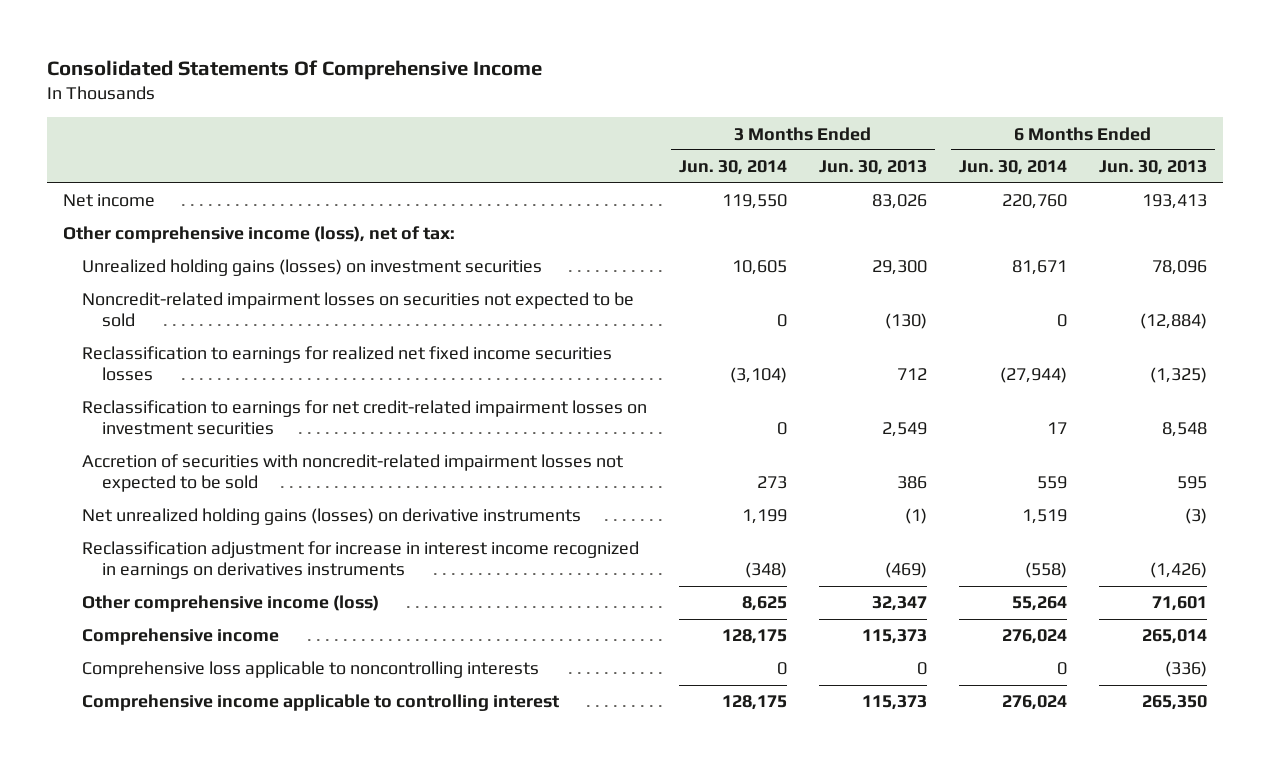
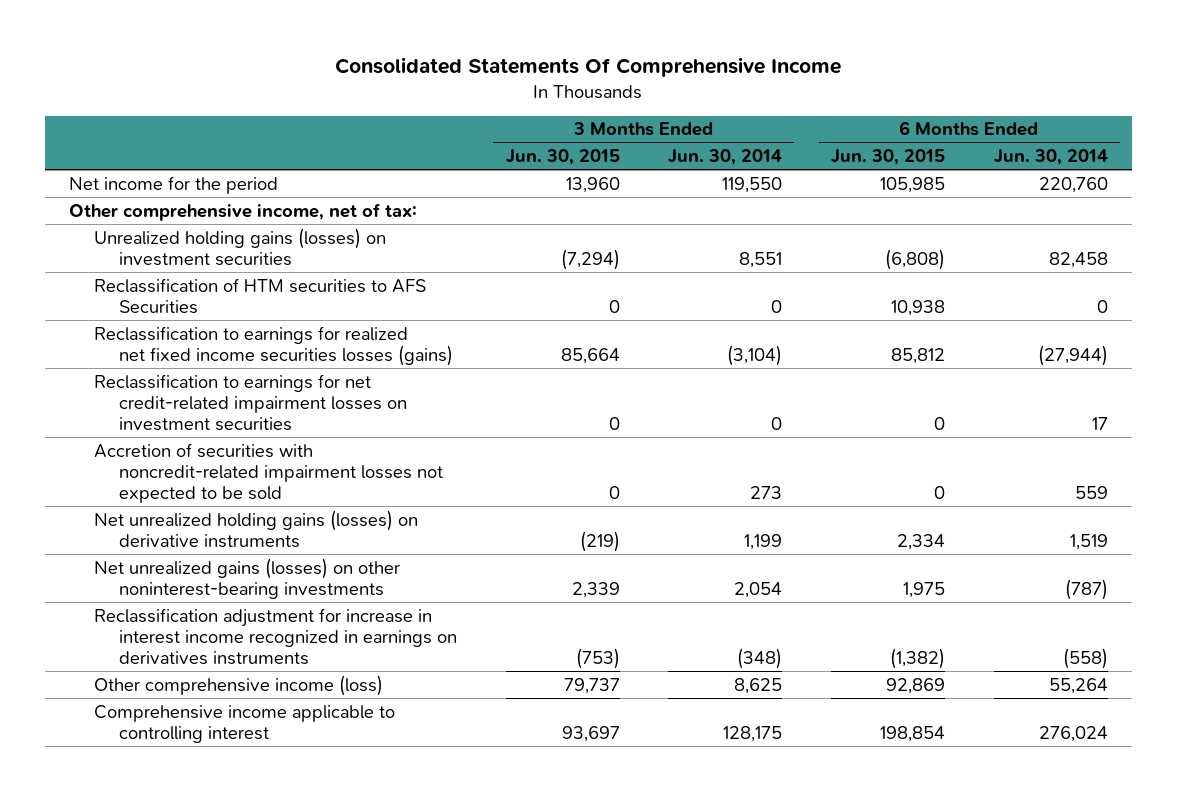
[819,160,928,176] Jun. 30, 2013 -> none
[1098,160,1207,176] Jun. 30, 2013 -> none
none -> [505,149,620,166] Jun. 30, 2015
none -> [830,149,945,166] Jun. 30, 2015
[82,292,635,328] Noncredit-related impairment losses on securities not expected to be sold -> none
[62,194,155,208] Net income -> [68,175,278,194] Net income for the period
[62,226,455,244] Other comprehensive income (loss), net of tax: -> [68,202,417,221] Other comprehensive income, net of tax:
[732,260,788,276] 10,605 -> [739,251,783,268] 8,551
[1011,260,1067,276] 81,671 -> [1048,251,1108,268] 82,458
none -> [93,277,426,314] Reclassification of HTM securities to AFS Securities
[82,346,613,382] Reclassification to earnings for realized net fixed income securities losses -> [93,325,453,366] Reclassification to earnings for realized net fixed income securities losses (gains)
none -> [93,557,400,599] Net unrealized gains (losses) on other noninterest-bearing investments
[82,628,280,646] Comprehensive income -> none
[82,661,540,679] Comprehensive loss applicable to noncontrolling interests -> none

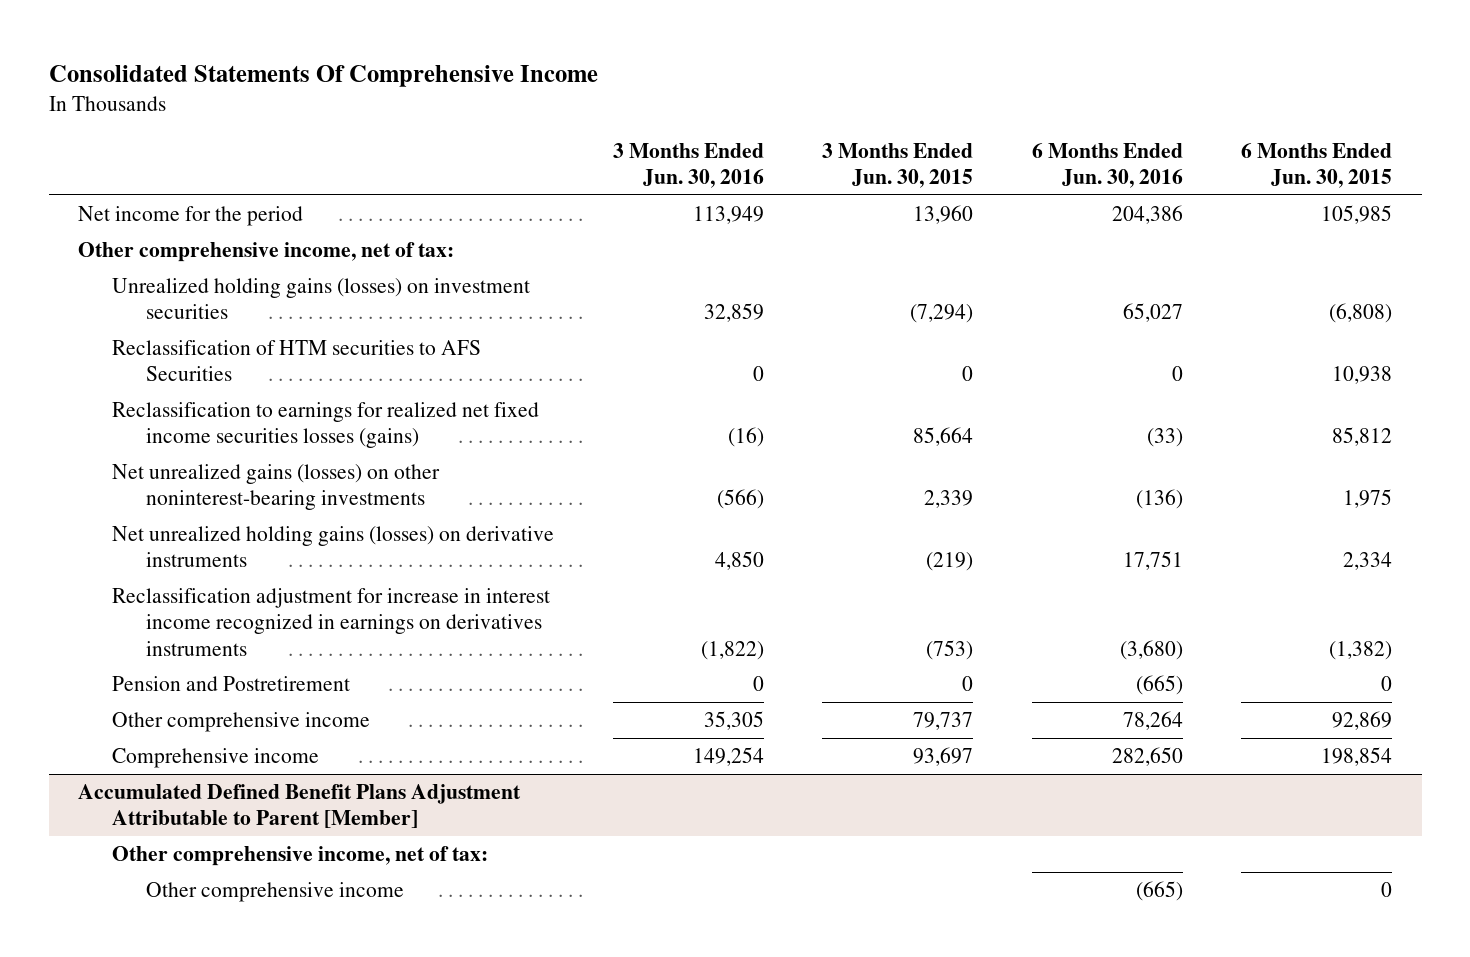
[668,149,783,166] Jun. 30, 2014 -> none
[993,149,1108,166] Jun. 30, 2014 -> none
none -> [612,142,764,189] 3 Months Ended Jun. 30, 2016
none -> [1031,142,1183,189] 6 Months Ended Jun. 30, 2016
[93,373,407,432] Reclassification to earnings for net credit-related impairment losses on investment securities -> none
[93,442,443,504] Accretion of securities with noncredit-related impairment losses not expected to be sold -> none
[93,509,418,548] Net unrealized holding gains (losses) on derivative instruments -> [112,526,555,568] Net unrealized holding gains (losses) on derivative instruments
none -> [112,676,351,692] Pension and Postretirement
[93,674,383,696] Other comprehensive income (loss) -> [112,712,371,733] Other comprehensive income
[93,704,395,743] Comprehensive income applicable to controlling interest -> [112,748,320,769] Comprehensive income
none -> [78,784,522,829] Accumulated Defined Benefit Plans Adjustment Attributable to Parent [Member]
none -> [112,846,489,867] Other comprehensive income, net of tax:
none -> [146,882,405,903] Other comprehensive income

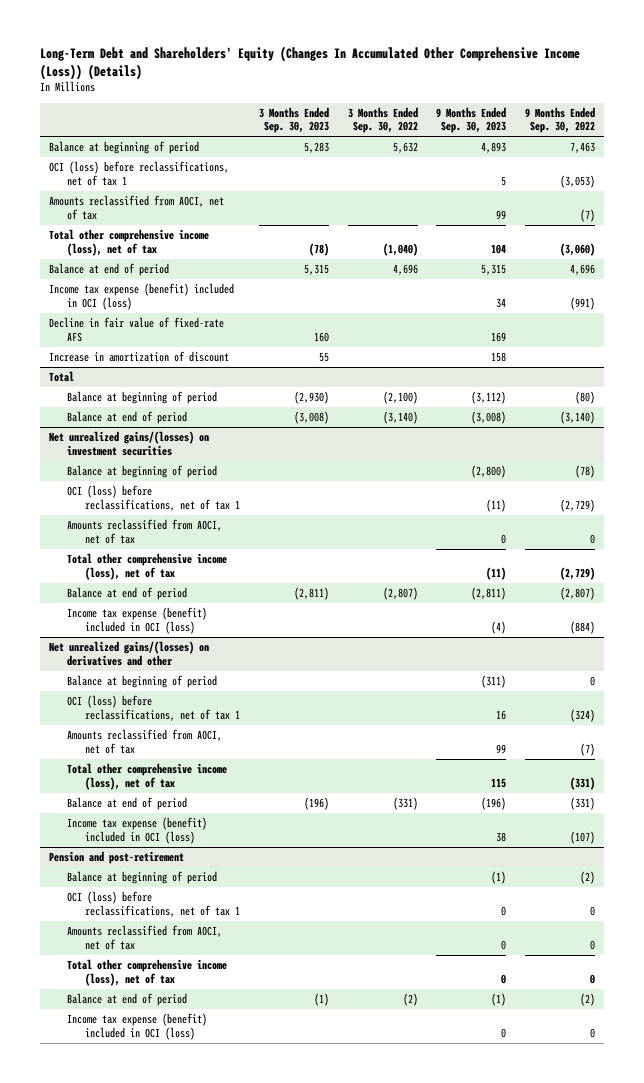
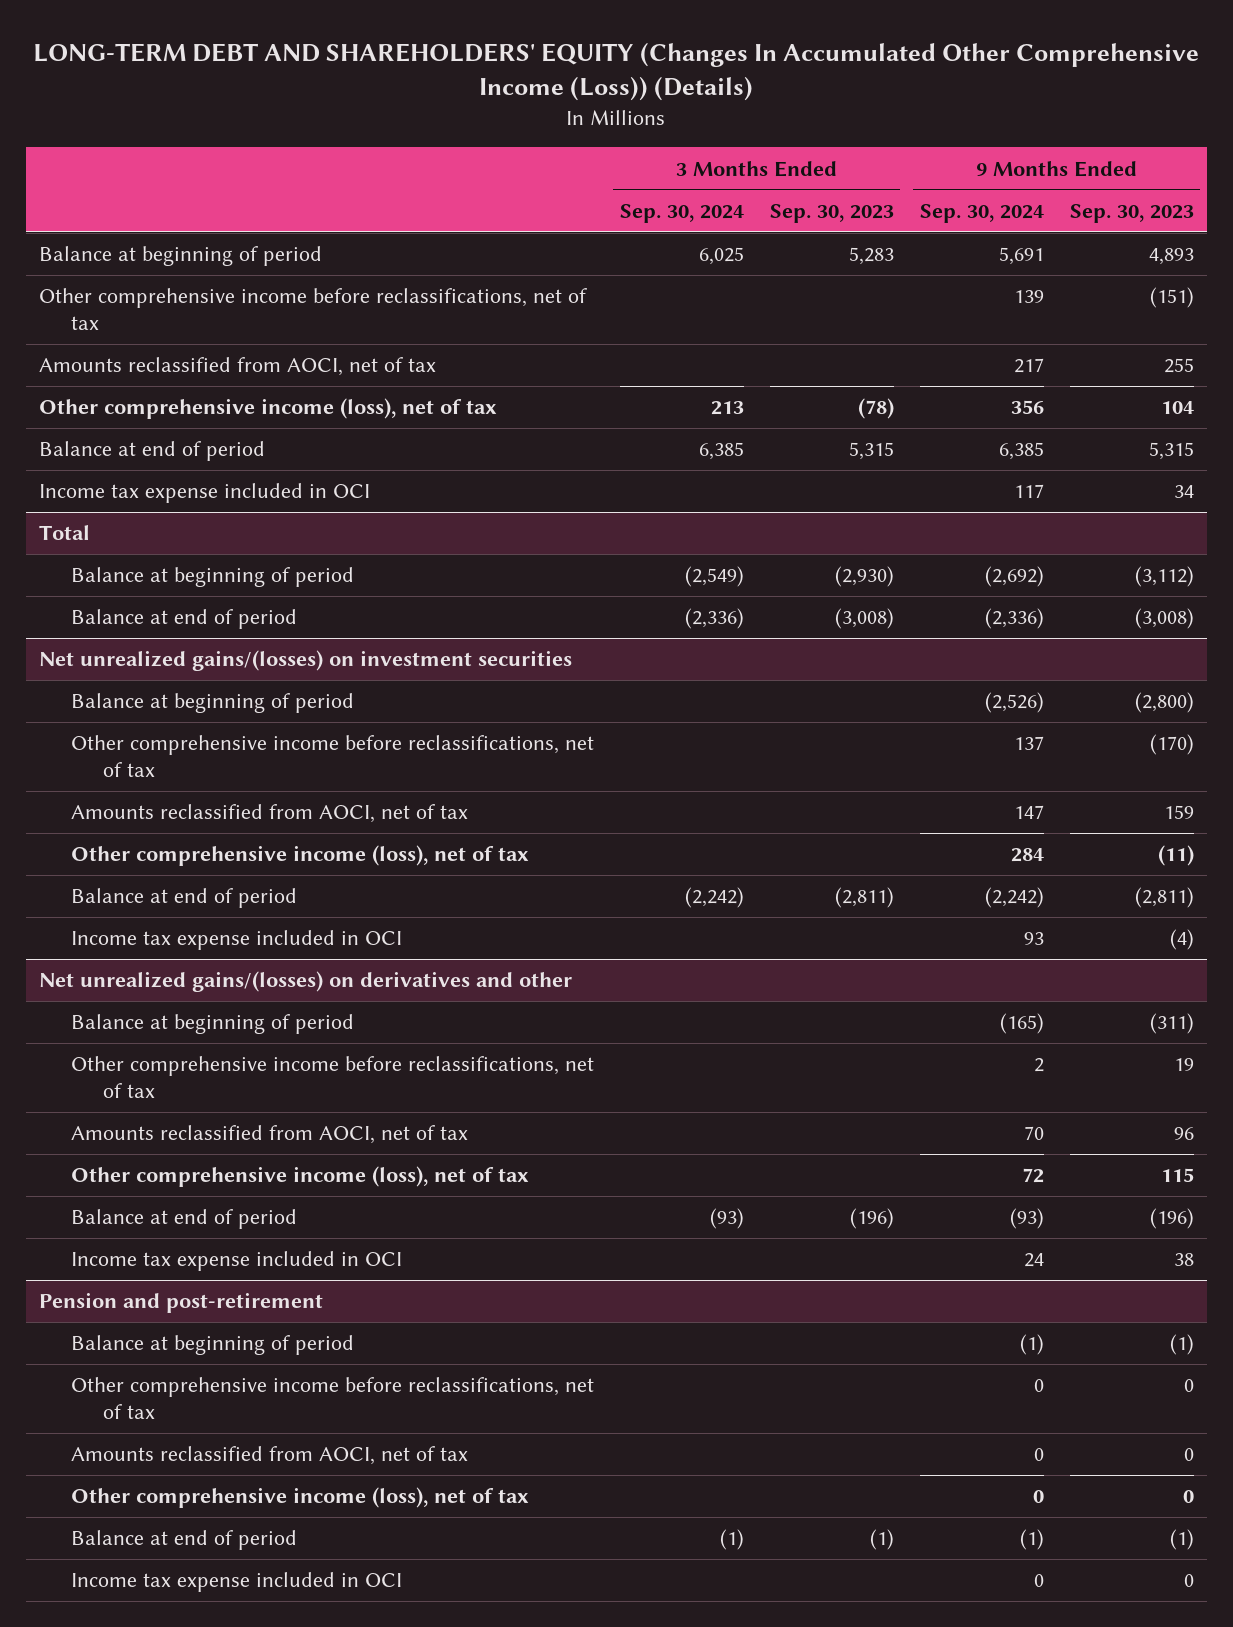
[39,45,580,80] Long-Term Debt and Shareholders' Equity (Changes In Accumulated Other Comprehensive Income (Loss)) (Details) -> [33,41,1200,102] LONG-TERM DEBT AND SHAREHOLDERS' EQUITY (Changes In Accumulated Other Comprehensive Income (Loss)) (Details)
[347,106,418,134] 3 Months Ended Sep. 30, 2022 -> none
[524,106,595,134] 9 Months Ended Sep. 30, 2022 -> none
none -> [619,204,744,224] Sep. 30, 2024
none -> [919,204,1044,224] Sep. 30, 2024
[48,160,229,186] OCI (loss) before reclassifications, net of tax 1 -> [39,288,588,331] Other comprehensive income before reclassifications, net of tax
[501,175,507,186] 5 -> [1149,287,1194,309] (151)
[496,209,507,219] 99 -> [1163,358,1194,374] 255
[48,228,209,256] Total other comprehensive income (loss), net of tax -> [39,398,498,420] Other comprehensive income (loss), net of tax
[48,316,224,342] Decline in fair value of fixed-rate AFS -> none
[48,350,229,362] Increase in amortization of discount -> none
[48,282,234,310] Income tax expense (benefit) included in OCI (loss) -> [39,483,371,504] Income tax expense included in OCI
[67,484,241,511] OCI (loss) before reclassifications, net of tax 1 -> [71,735,595,778] Other comprehensive income before reclassifications, net of tax
[486,498,507,512] (11) -> [1149,734,1194,756] (170)
[501,533,507,544] 0 -> [1163,805,1194,820] 159
[67,552,228,580] Total other comprehensive income (loss), net of tax -> [71,845,530,867] Other comprehensive income (loss), net of tax
[67,606,208,634] Income tax expense (benefit) included in OCI (loss) -> [71,930,403,951] Income tax expense included in OCI
[67,694,241,721] OCI (loss) before reclassifications, net of tax 1 -> [71,1056,595,1099] Other comprehensive income before reclassifications, net of tax
[496,709,507,720] 16 -> [1173,1058,1194,1072] 19
[496,743,507,753] 99 -> [1173,1127,1194,1141] 96
[67,762,228,790] Total other comprehensive income (loss), net of tax -> [71,1166,530,1188] Other comprehensive income (loss), net of tax
[67,816,208,844] Income tax expense (benefit) included in OCI (loss) -> [71,1251,403,1272] Income tax expense included in OCI
[67,890,241,917] OCI (loss) before reclassifications, net of tax 1 -> [71,1377,595,1420] Other comprehensive income before reclassifications, net of tax
[67,958,228,986] Total other comprehensive income (loss), net of tax -> [71,1487,530,1509] Other comprehensive income (loss), net of tax
[67,1012,208,1040] Income tax expense (benefit) included in OCI (loss) -> [71,1572,403,1593] Income tax expense included in OCI

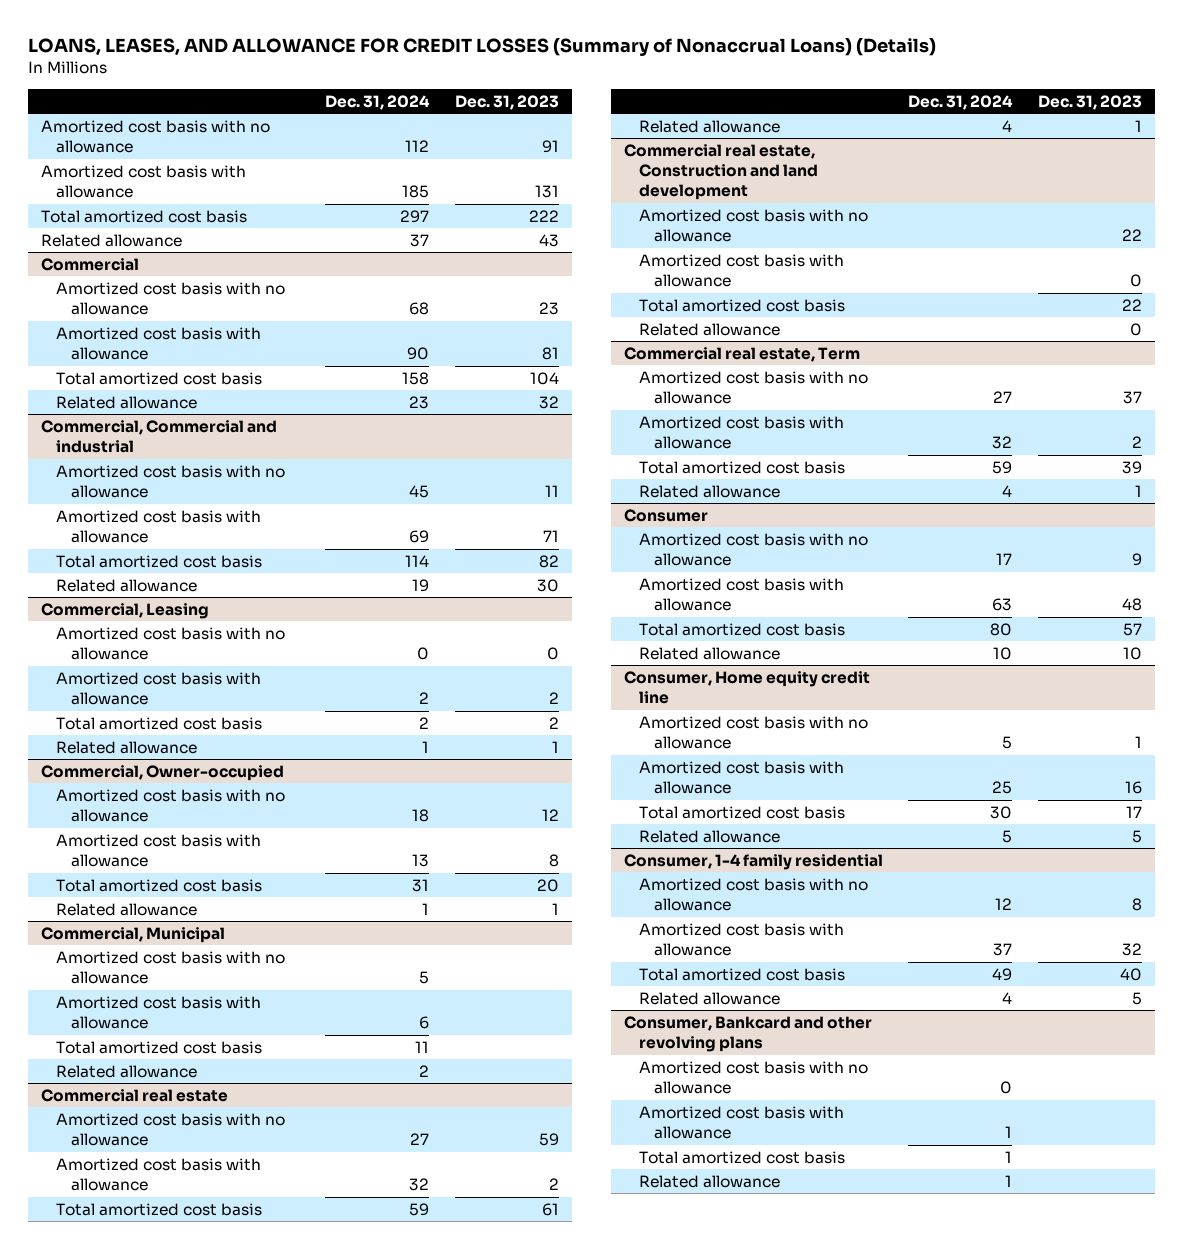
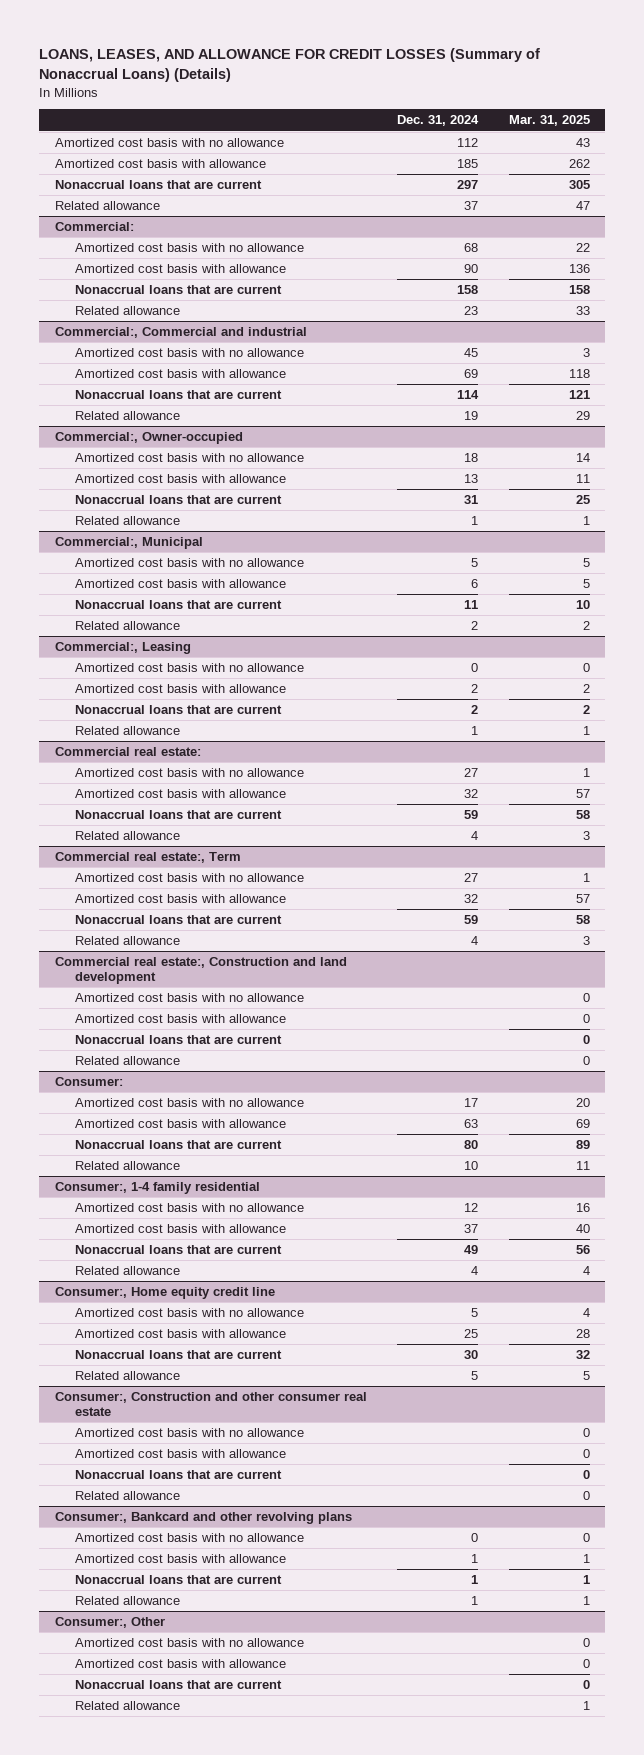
[454,94,559,110] Dec. 31, 2023 -> none
none -> [508,115,590,127] Mar. 31, 2025
[40,209,247,223] Total amortized cost basis -> [54,180,262,190] Nonaccrual loans that are current
[40,257,139,271] Commercial -> [54,222,134,232] Commercial:
[55,371,262,385] Total amortized cost basis -> [74,285,282,295] Nonaccrual loans that are current
[40,419,277,454] Commercial, Commercial and industrial -> [54,327,307,339] Commercial:, Commercial and industrial
[55,554,262,568] Total amortized cost basis -> [74,390,282,400] Nonaccrual loans that are current
[40,602,209,619] Commercial, Leasing -> none
[55,626,285,661] Amortized cost basis with no allowance -> none
[55,671,261,706] Amortized cost basis with allowance -> none
[55,716,262,730] Total amortized cost basis -> none
[55,740,197,754] Related allowance -> none
[40,764,284,781] Commercial, Owner-occupied -> [54,432,243,445] Commercial:, Owner-occupied
[55,878,262,892] Total amortized cost basis -> [74,495,282,505] Nonaccrual loans that are current
[40,926,225,943] Commercial, Municipal -> [54,537,203,550] Commercial:, Municipal
[55,1040,262,1054] Total amortized cost basis -> [74,600,282,610] Nonaccrual loans that are current
none -> [54,642,191,655] Commercial:, Leasing
none -> [74,663,304,673] Amortized cost basis with no allowance
none -> [74,684,286,694] Amortized cost basis with allowance
none -> [74,705,282,715] Nonaccrual loans that are current
none -> [74,726,180,736] Related allowance
[40,1088,228,1102] Commercial real estate -> [54,747,201,757] Commercial real estate:
[55,1202,262,1216] Total amortized cost basis -> [74,810,282,820] Nonaccrual loans that are current
[623,143,819,201] Commercial real estate, Construction and land development -> none
[639,208,869,243] Amortized cost basis with no allowance -> none
[639,253,845,288] Amortized cost basis with allowance -> none
[639,298,846,312] Total amortized cost basis -> none
[639,322,781,336] Related allowance -> none
[623,346,860,362] Commercial real estate, Term -> [54,852,241,864] Commercial real estate:, Term
[639,460,846,474] Total amortized cost basis -> [74,915,282,925] Nonaccrual loans that are current
none -> [54,957,347,985] Commercial real estate:, Construction and land development
none -> [74,993,304,1003] Amortized cost basis with no allowance
none -> [74,1014,286,1024] Amortized cost basis with allowance
none -> [74,1035,282,1045] Nonaccrual loans that are current
none -> [74,1056,180,1066] Related allowance
[623,508,708,522] Consumer -> [54,1077,123,1087] Consumer:
[639,622,846,636] Total amortized cost basis -> [74,1140,282,1150] Nonaccrual loans that are current
[623,670,870,705] Consumer, Home equity credit line -> none
[639,715,869,750] Amortized cost basis with no allowance -> none
[639,760,845,795] Amortized cost basis with allowance -> none
[639,805,846,819] Total amortized cost basis -> none
[639,829,781,843] Related allowance -> none
[623,853,883,870] Consumer, 1-4 family residential -> [54,1182,260,1195] Consumer:, 1-4 family residential
[639,967,846,981] Total amortized cost basis -> [74,1245,282,1255] Nonaccrual loans that are current
none -> [54,1287,275,1300] Consumer:, Home equity credit line
none -> [74,1308,304,1318] Amortized cost basis with no allowance
none -> [74,1329,286,1339] Amortized cost basis with allowance
none -> [74,1350,282,1360] Nonaccrual loans that are current
none -> [74,1371,180,1381] Related allowance
none -> [54,1392,367,1417] Consumer:, Construction and other consumer real estate
none -> [74,1428,304,1438] Amortized cost basis with no allowance
none -> [74,1449,286,1459] Amortized cost basis with allowance
none -> [74,1470,282,1480] Nonaccrual loans that are current
none -> [74,1491,180,1501] Related allowance
[623,1015,872,1053] Consumer, Bankcard and other revolving plans -> [54,1512,352,1525] Consumer:, Bankcard and other revolving plans
[639,1150,846,1164] Total amortized cost basis -> [74,1575,282,1585] Nonaccrual loans that are current
none -> [54,1617,165,1629] Consumer:, Other
none -> [74,1638,304,1648] Amortized cost basis with no allowance
none -> [74,1659,286,1669] Amortized cost basis with allowance
none -> [74,1680,282,1690] Nonaccrual loans that are current
none -> [74,1701,180,1711] Related allowance

